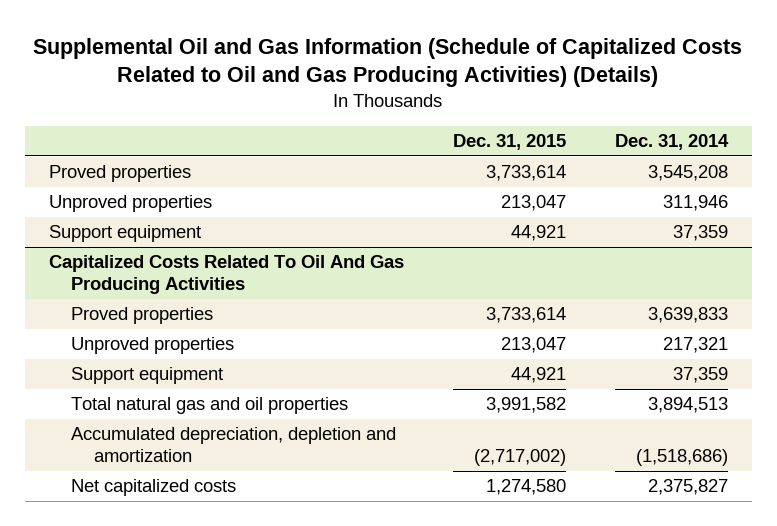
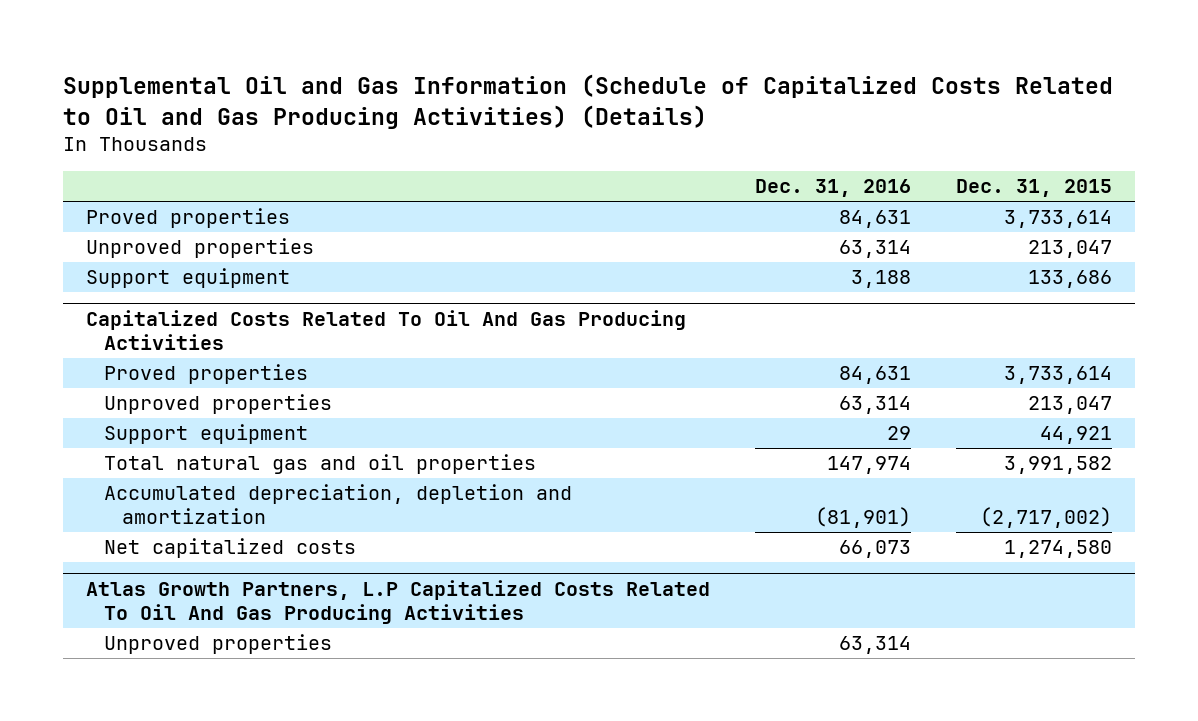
[614,134,729,151] Dec. 31, 2014 -> none
none -> [754,179,911,198] Dec. 31, 2016
[510,225,566,242] 44,921 -> [1028,270,1113,289] 133,686
none -> [85,580,710,624] Atlas Growth Partners, L.P Capitalized Costs Related To Oil And Gas Producing Activities
none -> [104,634,333,655] Unproved properties

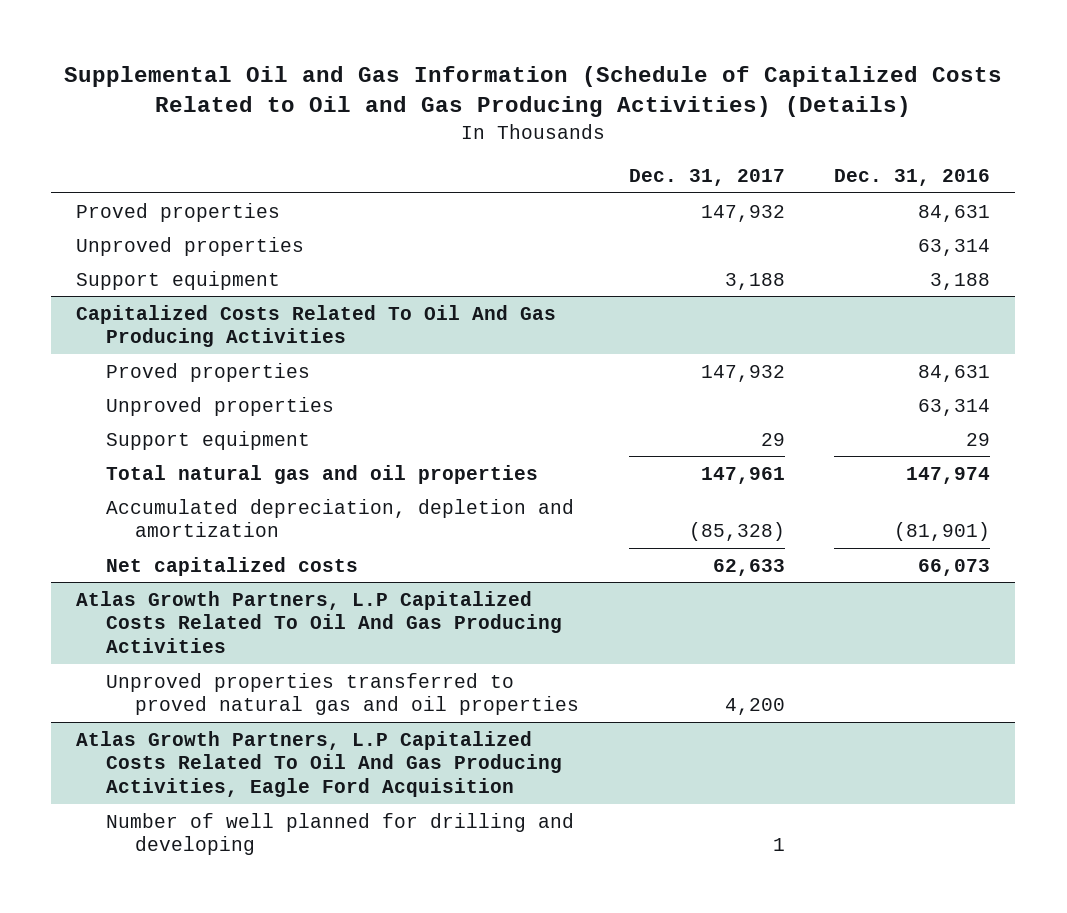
[956,179,1113,198] Dec. 31, 2015 -> none
none -> [628,168,785,186] Dec. 31, 2017
[104,634,333,655] Unproved properties -> none
none -> [105,672,580,716] Unproved properties transferred to proved natural gas and oil properties
none -> [76,730,562,797] Atlas Growth Partners, L.P Capitalized Costs Related To Oil And Gas Producing Activities, Eagle Ford Acquisition
none -> [105,812,574,856] Number of well planned for drilling and developing

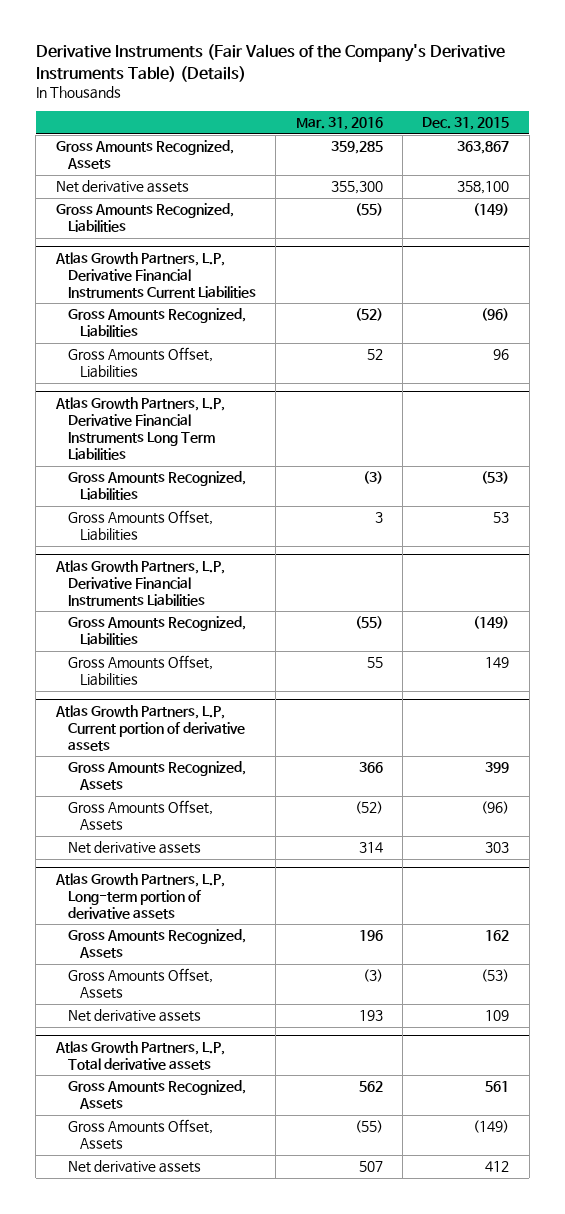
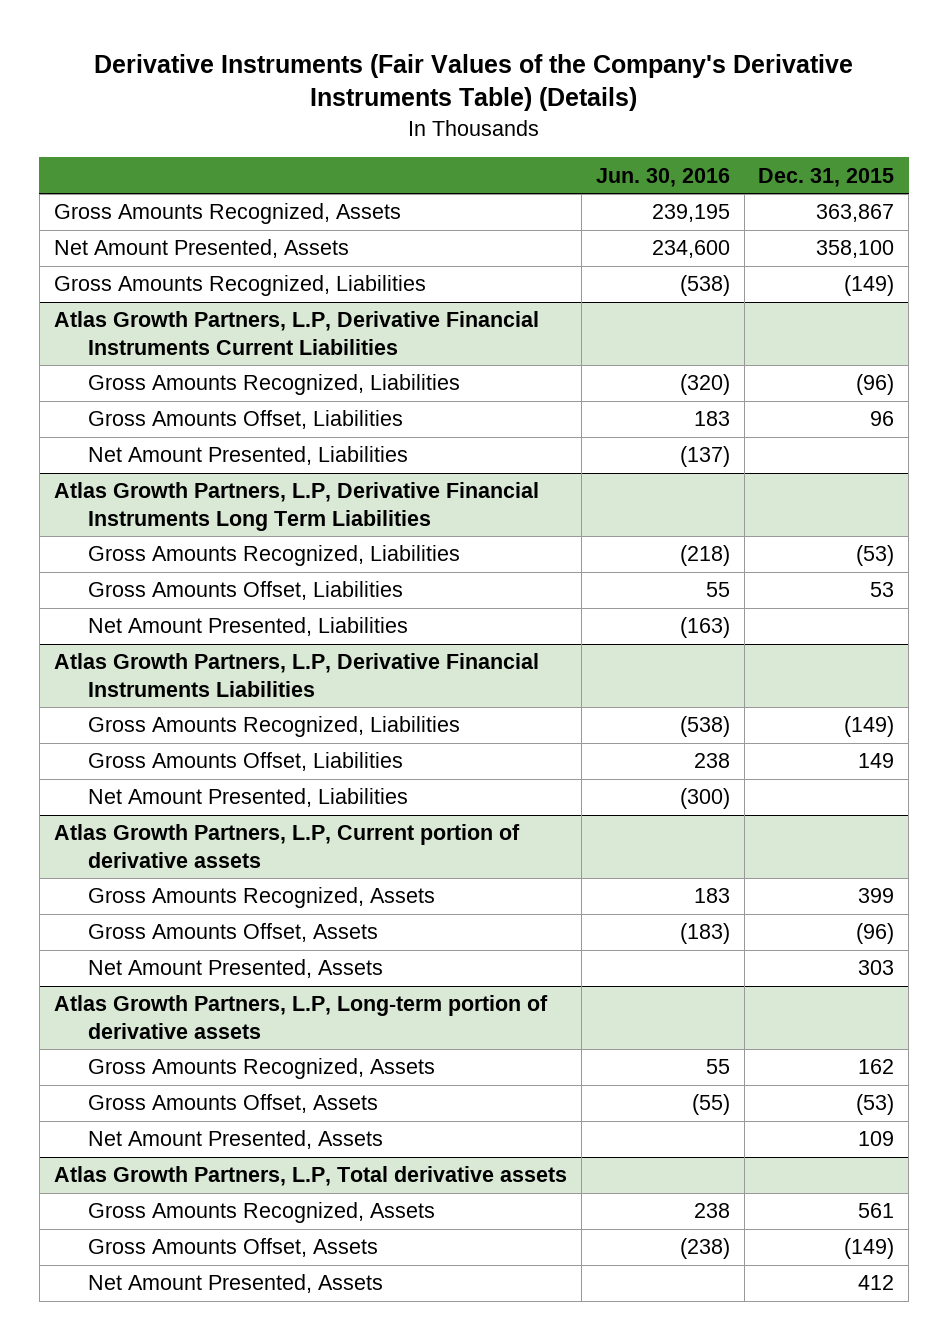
[295,117,383,131] Mar. 31, 2016 -> none
none -> [595,167,730,187] Jun. 30, 2016
[55,180,189,194] Net derivative assets -> [53,239,349,259] Net Amount Presented, Assets
none -> [88,446,409,466] Net Amount Presented, Liabilities
none -> [88,617,409,637] Net Amount Presented, Liabilities
none -> [88,788,409,808] Net Amount Presented, Liabilities
[67,841,201,855] Net derivative assets -> [88,959,384,979] Net Amount Presented, Assets
[67,1009,201,1023] Net derivative assets -> [88,1130,384,1150] Net Amount Presented, Assets
[67,1160,201,1174] Net derivative assets -> [88,1274,384,1294] Net Amount Presented, Assets

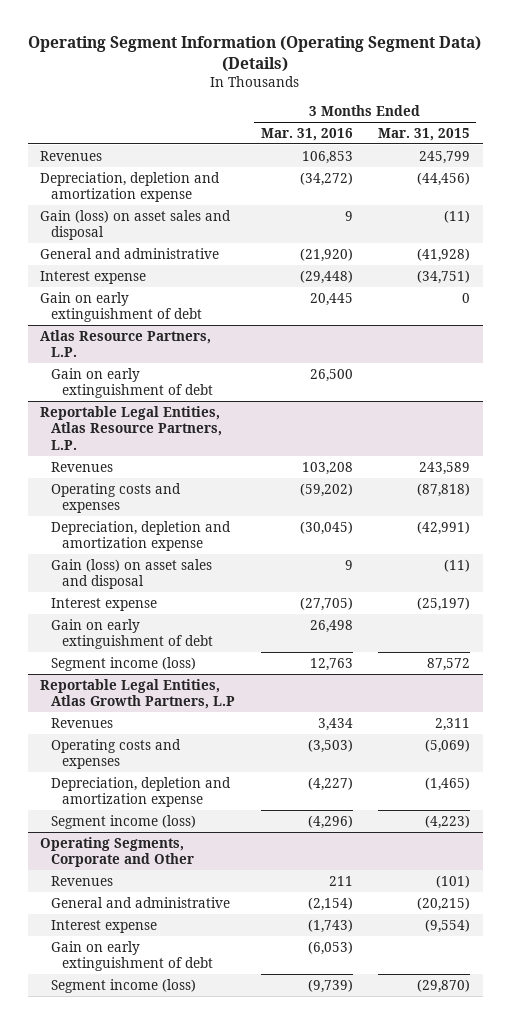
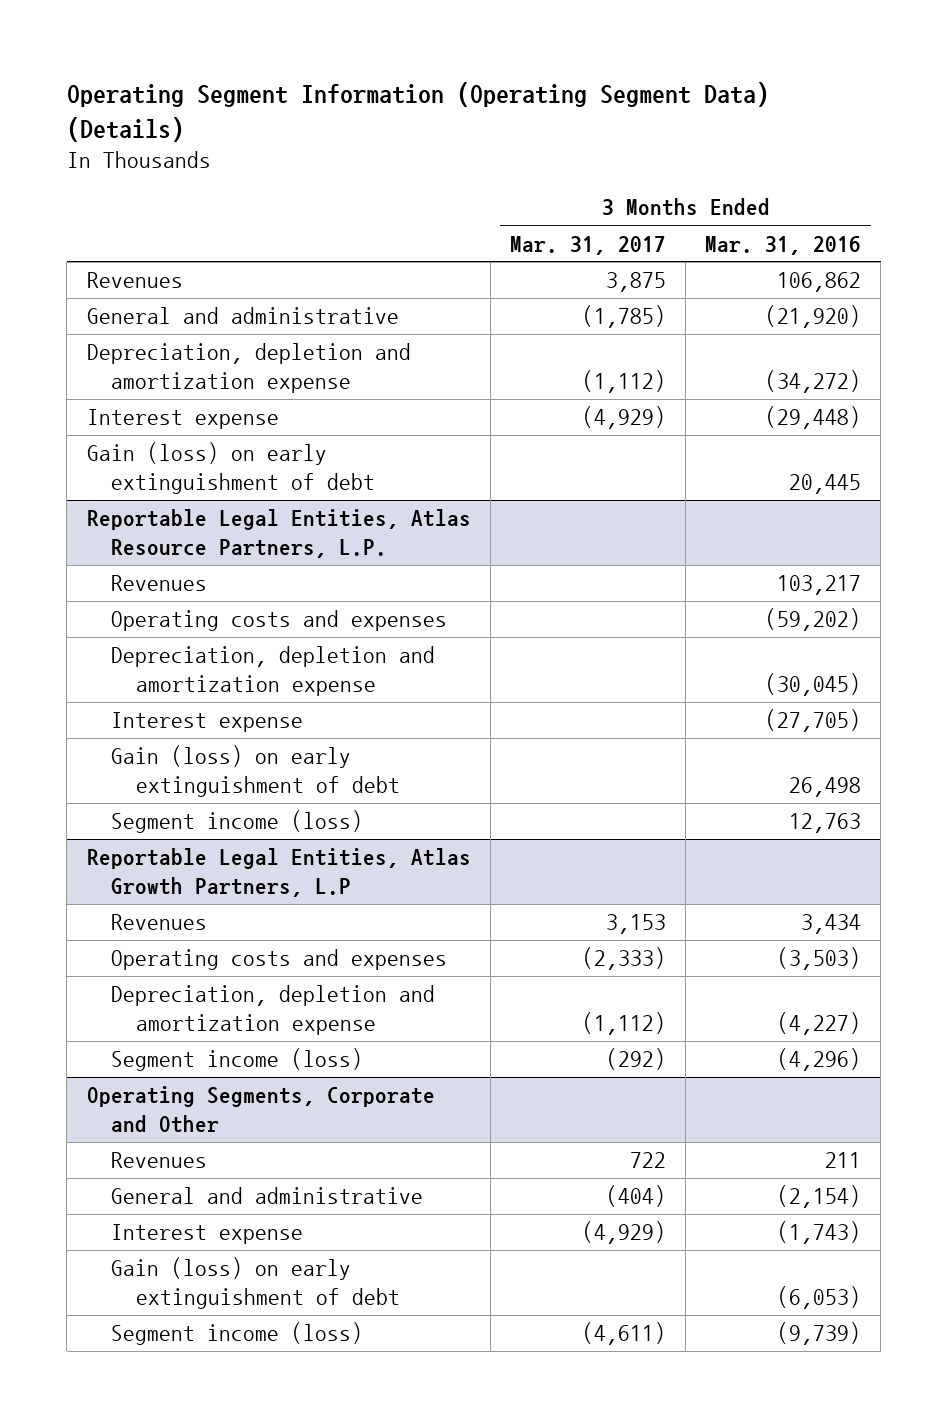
[377,127,470,141] Mar. 31, 2015 -> none
none -> [509,235,666,255] Mar. 31, 2017
[40,209,232,241] Gain (loss) on asset sales and disposal -> none
[301,150,353,164] 106,853 -> [777,272,862,293] 106,862
[40,171,221,203] Depreciation, depletion and amortization expense -> [86,343,411,394] Depreciation, depletion and amortization expense
[40,329,212,358] Atlas Resource Partners, L.P. -> none
[51,367,214,399] Gain on early extinguishment of debt -> none
[40,291,203,323] Gain on early extinguishment of debt -> [86,442,376,495] Gain (loss) on early extinguishment of debt
[301,461,353,475] 103,208 -> [777,575,862,596] 103,217
[51,558,213,590] Gain (loss) on asset sales and disposal -> none
[51,618,214,650] Gain on early extinguishment of debt -> [111,745,400,798] Gain (loss) on early extinguishment of debt
[51,940,214,972] Gain on early extinguishment of debt -> [111,1257,400,1310] Gain (loss) on early extinguishment of debt

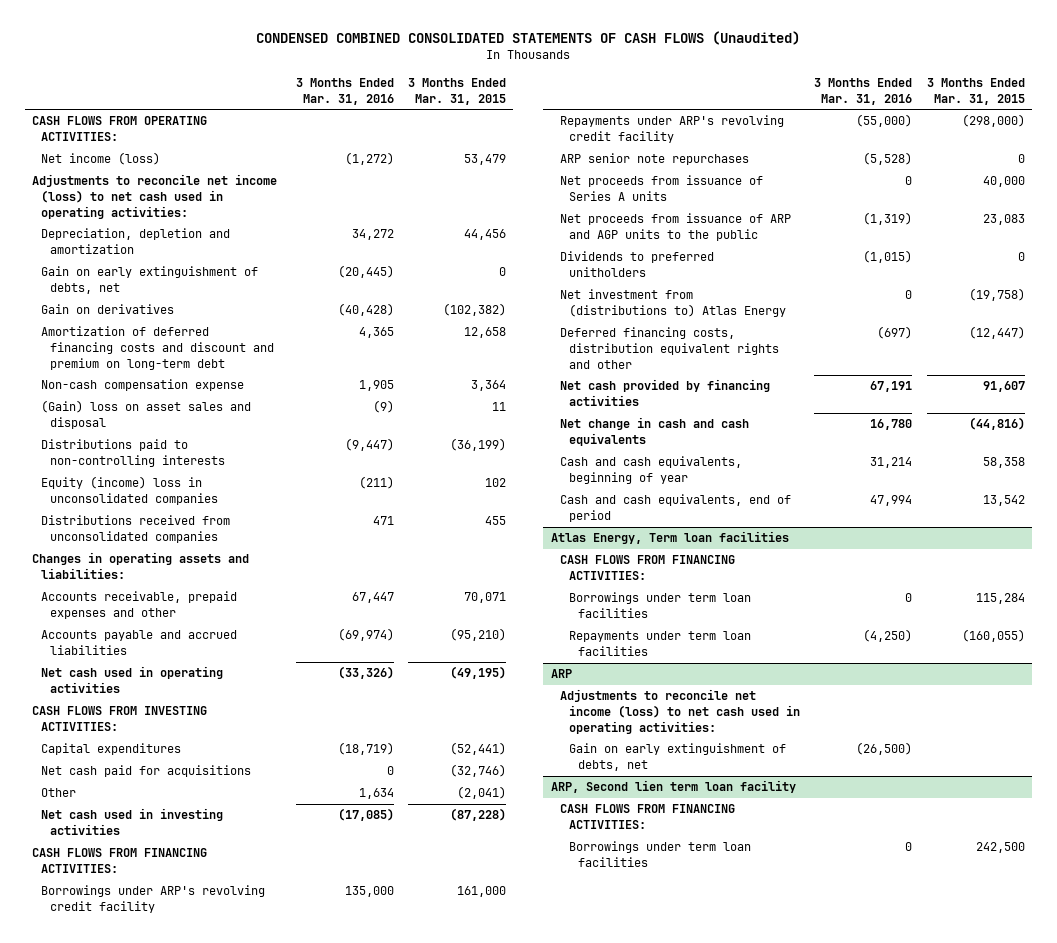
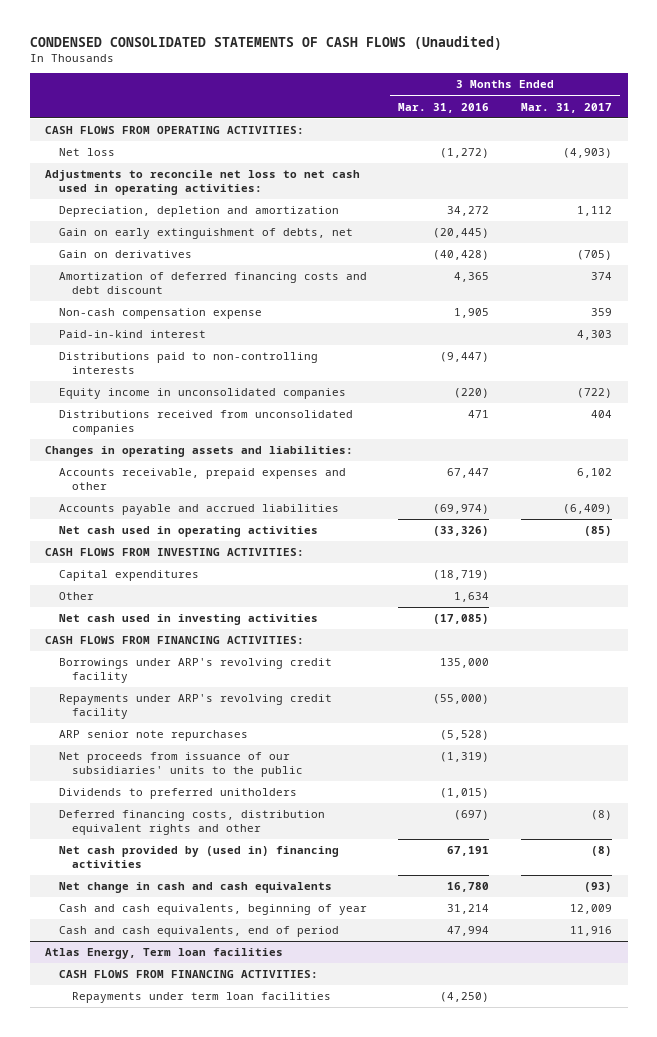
[256,31,801,46] CONDENSED COMBINED CONSOLIDATED STATEMENTS OF CASH FLOWS (Unaudited) -> [29,35,502,50] CONDENSED CONSOLIDATED STATEMENTS OF CASH FLOWS (Unaudited)
[408,77,507,105] 3 Months Ended Mar. 31, 2015 -> none
none -> [520,102,612,113] Mar. 31, 2017
[41,152,161,166] Net income (loss) -> [58,148,115,157] Net loss
[31,174,277,219] Adjustments to reconcile net income (loss) to net cash used in operating activities: -> [45,170,361,195] Adjustments to reconcile net loss to net cash used in operating activities:
[41,326,275,370] Amortization of deferred financing costs and discount and premium on long-term debt -> [58,272,367,294] Amortization of deferred financing costs and debt discount
[41,400,252,430] (Gain) loss on asset sales and disposal -> none
none -> [58,330,206,339] Paid-in-kind interest
[41,476,219,506] Equity (income) loss in unconsolidated companies -> [58,388,346,400] Equity income in unconsolidated companies
[358,476,394,490] (211) -> [454,388,490,399] (220)
[41,765,252,778] Net cash paid for acquisitions -> none
[559,175,763,202] Net proceeds from issuance of Series A units -> none
[559,213,791,242] Net proceeds from issuance of ARP and AGP units to the public -> [58,752,303,777] Net proceeds from issuance of our subsidiaries' units to the public
[559,289,786,318] Net investment from (distributions to) Atlas Energy -> none
[559,379,770,407] Net cash provided by financing activities -> [58,846,339,868] Net cash provided by (used in) financing activities
[568,592,751,619] Borrowings under term loan facilities -> none
[550,669,572,679] ARP -> none
[559,689,800,734] Adjustments to reconcile net income (loss) to net cash used in operating activities: -> none
[568,743,786,772] Gain on early extinguishment of debts, net -> none
[550,780,796,794] ARP, Second lien term loan facility -> none
[559,804,735,830] CASH FLOWS FROM FINANCING ACTIVITIES: -> none
[568,841,751,868] Borrowings under term loan facilities -> none

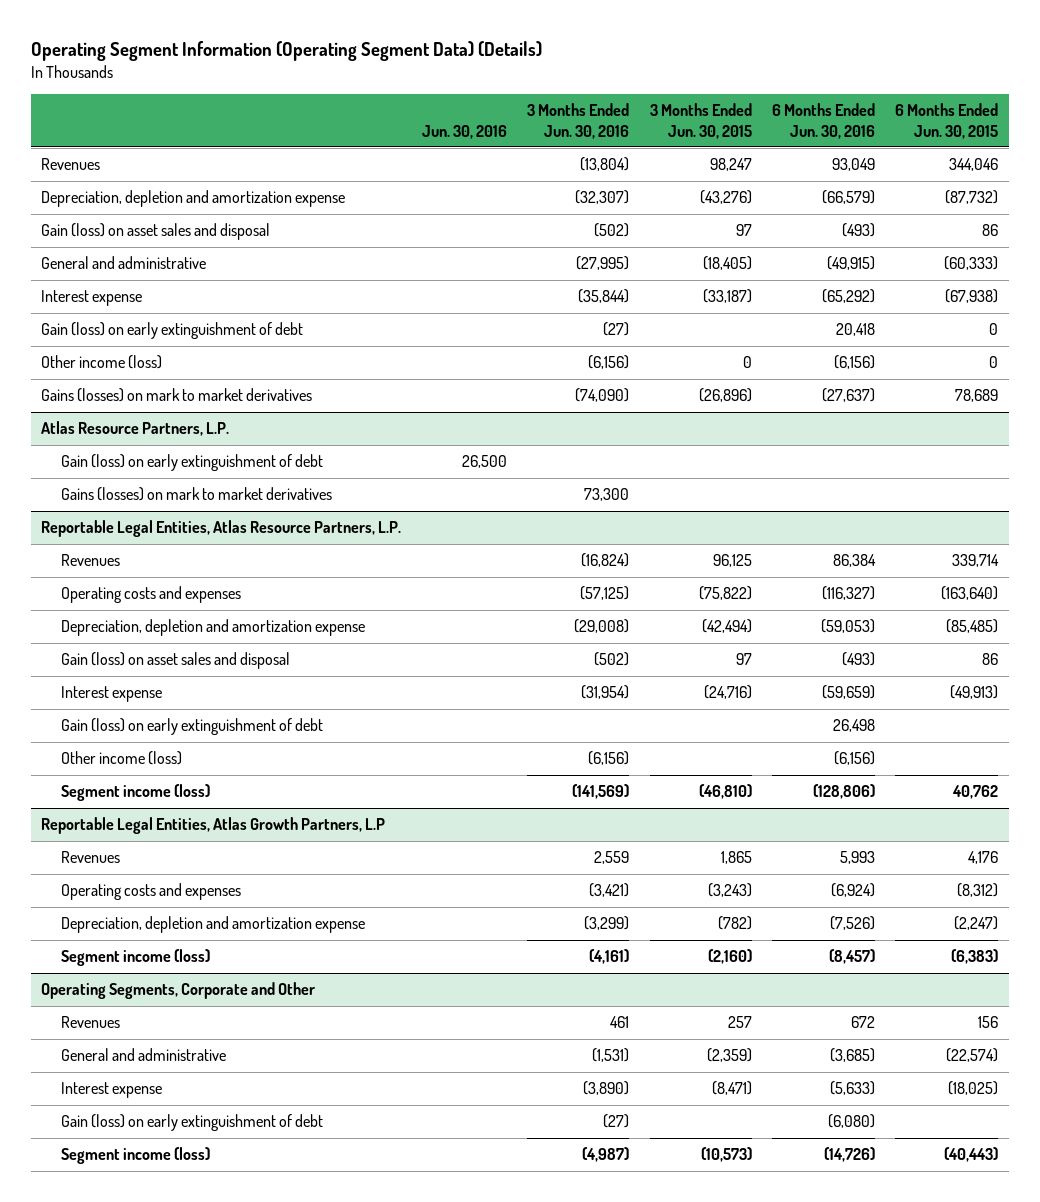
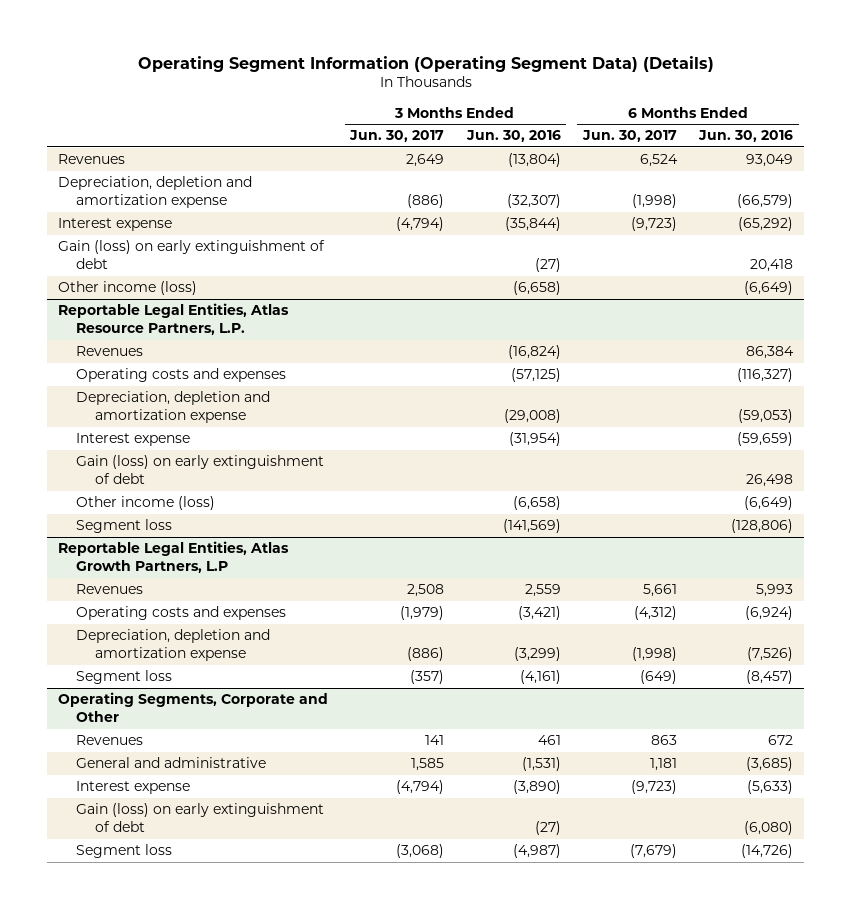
[421,124,507,139] Jun. 30, 2016 -> none
[649,103,752,139] 3 Months Ended Jun. 30, 2015 -> none
[895,103,999,139] 6 Months Ended Jun. 30, 2015 -> none
none -> [349,130,445,143] Jun. 30, 2017
none -> [581,130,677,143] Jun. 30, 2017
[41,223,271,241] Gain (loss) on asset sales and disposal -> none
[41,256,207,270] General and administrative -> none
[41,388,313,403] Gains (losses) on mark to market derivatives -> none
[41,421,230,437] Atlas Resource Partners, L.P. -> none
[61,454,324,472] Gain (loss) on early extinguishment of debt -> none
[61,487,333,502] Gains (losses) on mark to market derivatives -> none
[588,355,630,370] (6,156) -> [512,281,561,296] (6,658)
[834,355,876,370] (6,156) -> [744,281,794,296] (6,649)
[61,652,291,670] Gain (loss) on asset sales and disposal -> none
[588,751,630,766] (6,156) -> [512,496,561,511] (6,658)
[834,751,876,766] (6,156) -> [744,496,794,511] (6,649)
[61,784,211,802] Segment income (loss) -> [76,519,173,534] Segment loss
[61,949,211,967] Segment income (loss) -> [76,670,173,685] Segment loss
[61,1147,211,1165] Segment income (loss) -> [76,844,173,859] Segment loss

